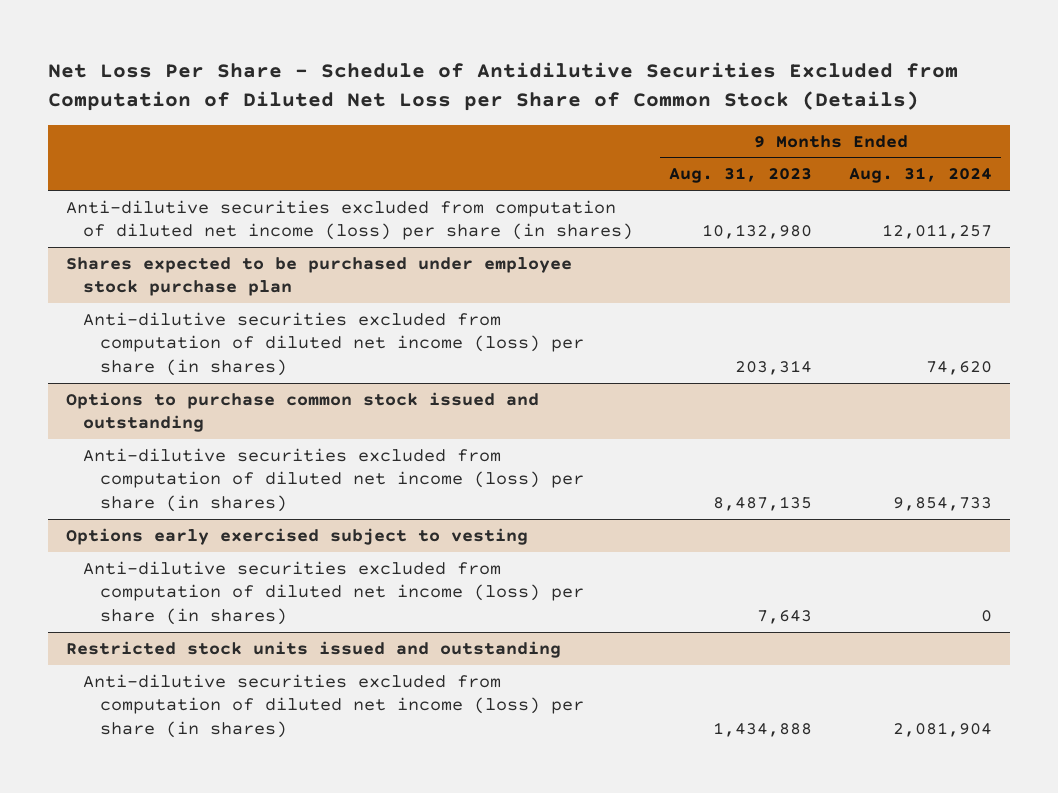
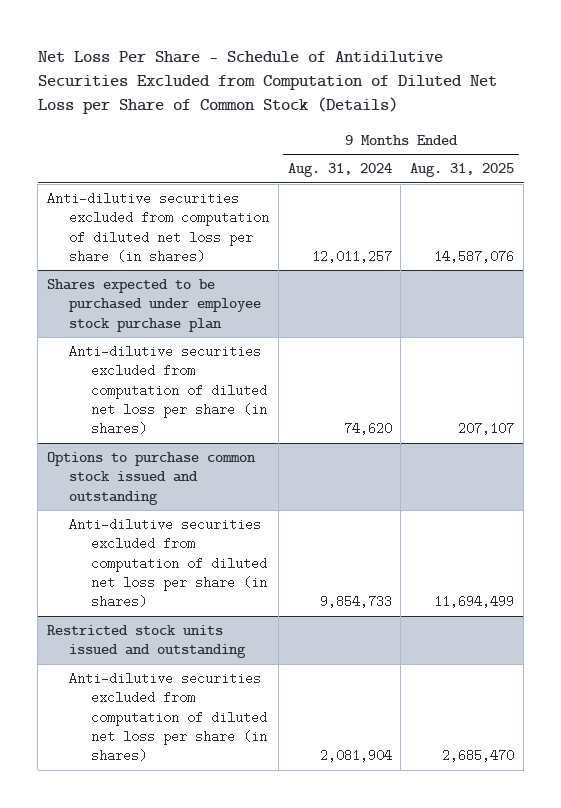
[669,167,813,184] Aug. 31, 2023 -> none
none -> [410,163,515,178] Aug. 31, 2025
[66,199,634,241] Anti-dilutive securities excluded from computation of diluted net income (loss) per share (in shares) -> [46,191,269,263] Anti-dilutive securities excluded from computation of diluted net loss per share (in shares)
[83,311,585,376] Anti-dilutive securities excluded from computation of diluted net income (loss) per share (in shares) -> [68,344,267,436] Anti-dilutive securities excluded from computation of diluted net loss per share (in shares)
[66,527,529,545] Options early exercised subject to vesting -> none
[83,560,585,625] Anti-dilutive securities excluded from computation of diluted net income (loss) per share (in shares) -> none
[83,447,585,512] Anti-dilutive securities excluded from computation of diluted net income (loss) per share (in shares) -> [68,517,267,609] Anti-dilutive securities excluded from computation of diluted net loss per share (in shares)
[83,673,585,738] Anti-dilutive securities excluded from computation of diluted net income (loss) per share (in shares) -> [68,671,267,763] Anti-dilutive securities excluded from computation of diluted net loss per share (in shares)

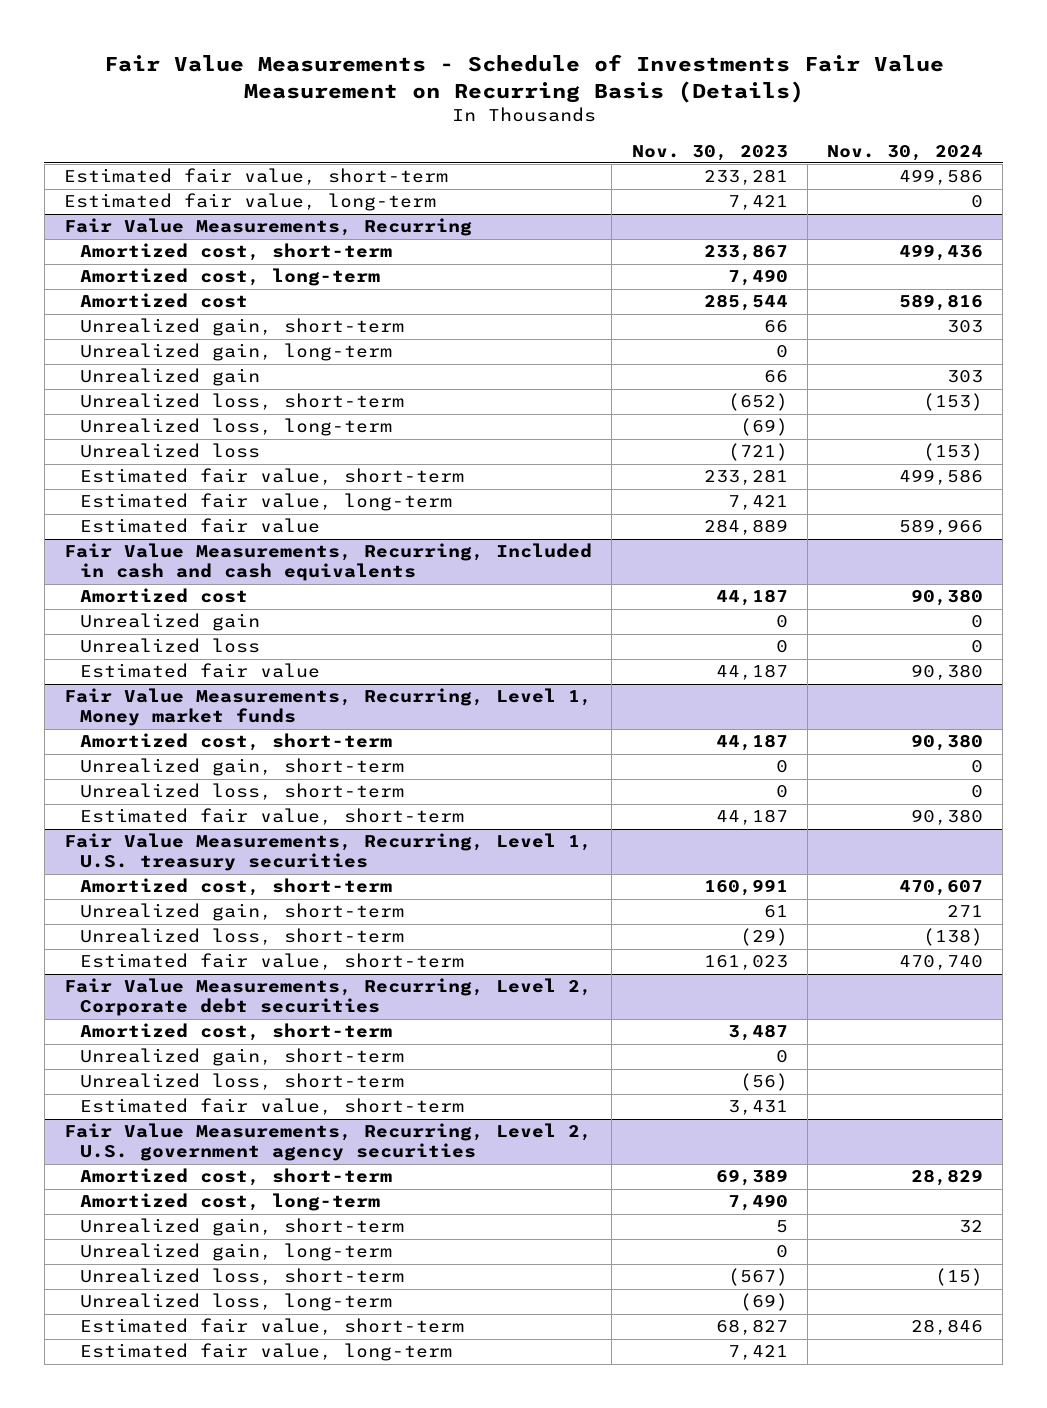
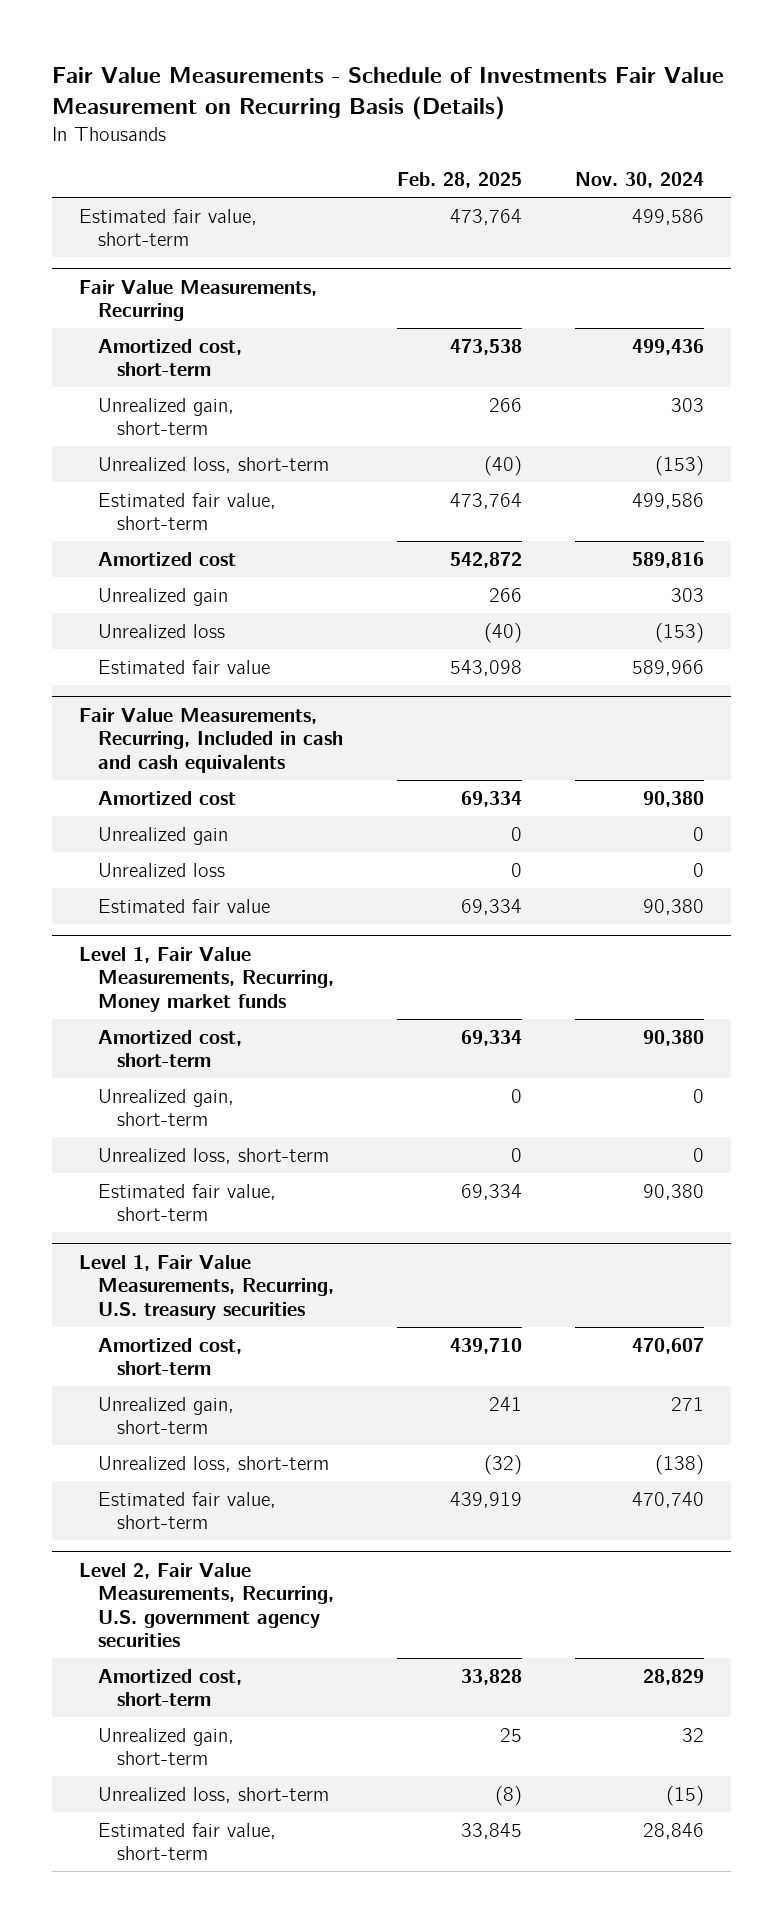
[631,144,788,161] Nov. 30, 2023 -> none
none -> [396,172,522,189] Feb. 28, 2025
[64,193,437,212] Estimated fair value, long-term -> none
[80,268,381,287] Amortized cost, long-term -> none
[80,343,393,362] Unrealized gain, long-term -> none
[80,418,393,437] Unrealized loss, long-term -> none
[80,493,453,512] Estimated fair value, long-term -> none
[80,293,249,309] Amortized cost -> [98,551,237,566] Amortized cost
[80,368,261,387] Unrealized gain -> [98,587,229,606] Unrealized gain
[80,443,261,459] Unrealized loss -> [98,623,226,638] Unrealized loss
[64,688,593,727] Fair Value Measurements, Recurring, Level 1, Money market funds -> [79,946,335,1012] Level 1, Fair Value Measurements, Recurring, Money market funds
[64,833,593,872] Fair Value Measurements, Recurring, Level 1, U.S. treasury securities -> [79,1254,335,1320] Level 1, Fair Value Measurements, Recurring, U.S. treasury securities
[64,978,593,1017] Fair Value Measurements, Recurring, Level 2, Corporate debt securities -> none
[80,1023,393,1042] Amortized cost, short-term -> none
[80,1048,405,1067] Unrealized gain, short-term -> none
[80,1073,405,1091] Unrealized loss, short-term -> none
[80,1098,465,1116] Estimated fair value, short-term -> none
[64,1123,593,1162] Fair Value Measurements, Recurring, Level 2, U.S. government agency securities -> [79,1562,335,1648] Level 2, Fair Value Measurements, Recurring, U.S. government agency securities
[80,1193,381,1212] Amortized cost, long-term -> none
[80,1243,393,1262] Unrealized gain, long-term -> none
[80,1293,393,1312] Unrealized loss, long-term -> none
[80,1343,453,1362] Estimated fair value, long-term -> none

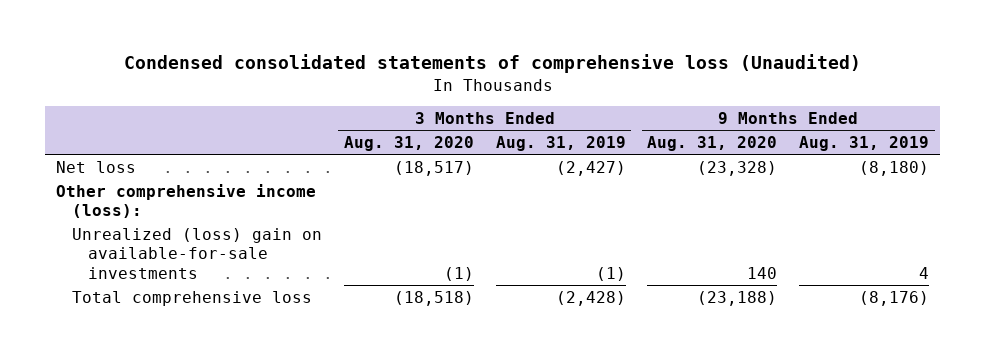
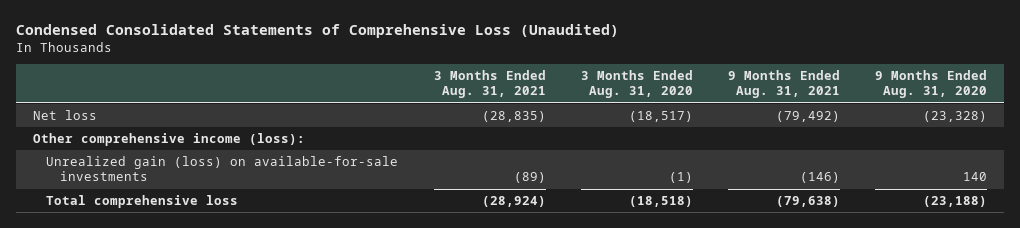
[123,54,861,74] Condensed consolidated statements of comprehensive loss (Unaudited) -> [15,23,619,38] Condensed Consolidated Statements of Comprehensive Loss (Unaudited)
[495,135,626,151] Aug. 31, 2019 -> none
[799,135,930,151] Aug. 31, 2019 -> none
none -> [433,70,546,99] 3 Months Ended Aug. 31, 2021
none -> [727,70,840,99] 9 Months Ended Aug. 31, 2021
[71,227,322,279] Unrealized (loss) gain on available-for-sale investments -> [46,156,399,182] Unrealized gain (loss) on available-for-sale investments

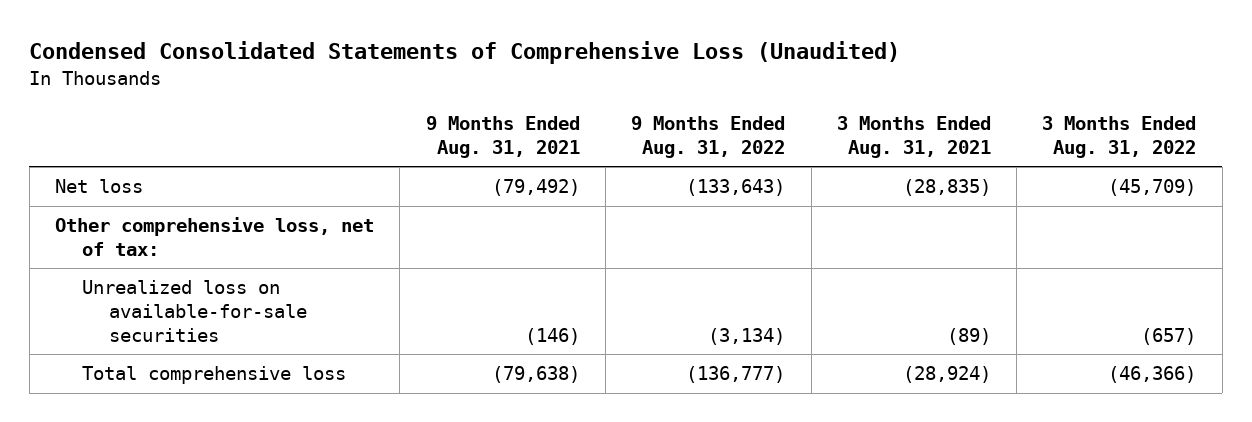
[580,70,693,99] 3 Months Ended Aug. 31, 2020 -> none
[874,70,987,99] 9 Months Ended Aug. 31, 2020 -> none
none -> [631,115,786,158] 9 Months Ended Aug. 31, 2022
none -> [1042,115,1197,158] 3 Months Ended Aug. 31, 2022
[33,133,306,147] Other comprehensive income (loss): -> [55,217,375,256] Other comprehensive loss, net of tax:
[46,156,399,182] Unrealized gain (loss) on available-for-sale investments -> [81,280,307,342] Unrealized loss on available-for-sale securities

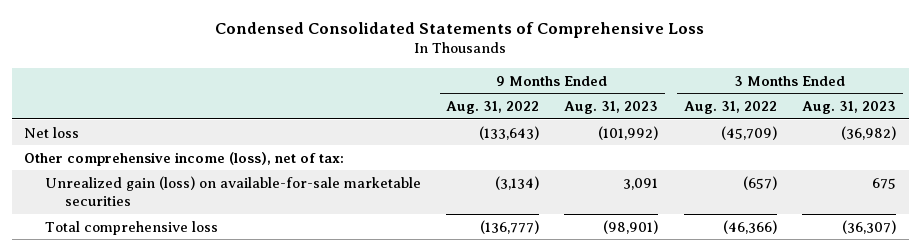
[29,40,901,64] Condensed Consolidated Statements of Comprehensive Loss (Unaudited) -> [215,22,705,39] Condensed Consolidated Statements of Comprehensive Loss
[425,115,580,158] 9 Months Ended Aug. 31, 2021 -> none
[836,115,991,158] 3 Months Ended Aug. 31, 2021 -> none
none -> [564,100,659,114] Aug. 31, 2023
none -> [802,100,897,114] Aug. 31, 2023
[55,217,375,256] Other comprehensive loss, net of tax: -> [24,151,345,166] Other comprehensive income (loss), net of tax:
[81,280,307,342] Unrealized loss on available-for-sale securities -> [44,175,421,207] Unrealized gain (loss) on available-for-sale marketable securities

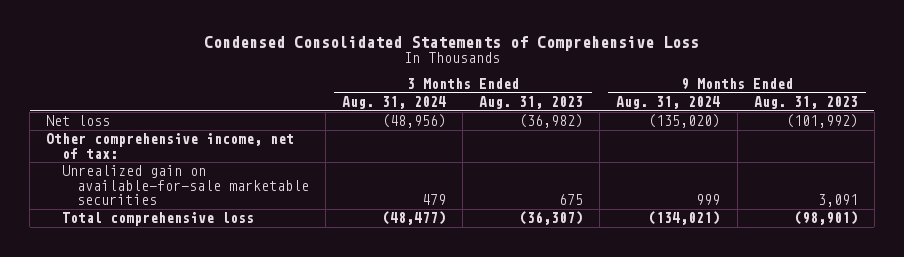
[446,100,540,114] Aug. 31, 2022 -> none
[683,100,777,114] Aug. 31, 2022 -> none
none -> [342,95,447,109] Aug. 31, 2024
none -> [616,95,721,109] Aug. 31, 2024
[24,151,345,166] Other comprehensive income (loss), net of tax: -> [46,133,295,159] Other comprehensive income, net of tax:
[44,175,421,207] Unrealized gain (loss) on available-for-sale marketable securities -> [61,165,310,206] Unrealized gain on available-for-sale marketable securities

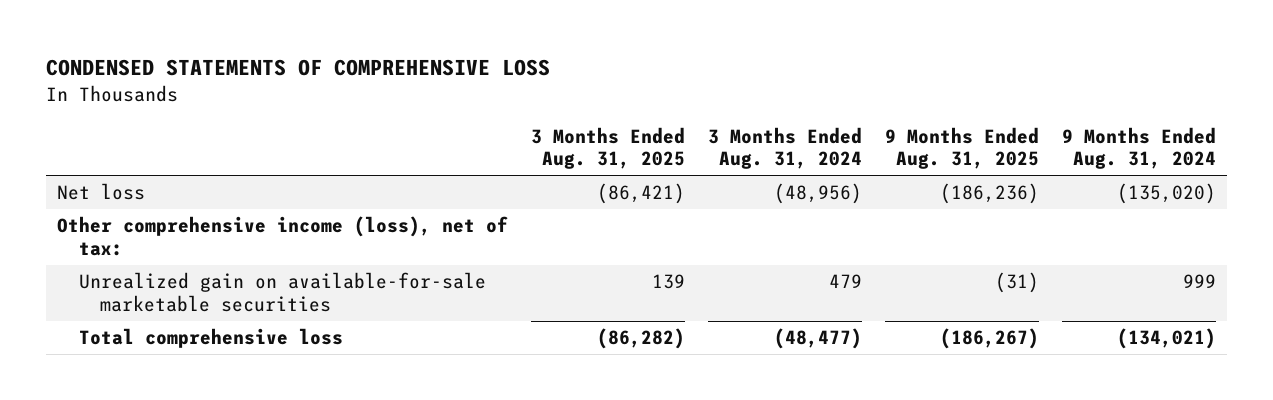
[203,35,699,51] Condensed Consolidated Statements of Comprehensive Loss -> [45,59,550,77] CONDENSED STATEMENTS OF COMPREHENSIVE LOSS
[479,95,584,109] Aug. 31, 2023 -> none
[753,95,858,109] Aug. 31, 2023 -> none
none -> [531,126,686,170] 3 Months Ended Aug. 31, 2025
none -> [884,126,1039,170] 9 Months Ended Aug. 31, 2025
[46,133,295,159] Other comprehensive income, net of tax: -> [57,216,509,256] Other comprehensive income (loss), net of tax:

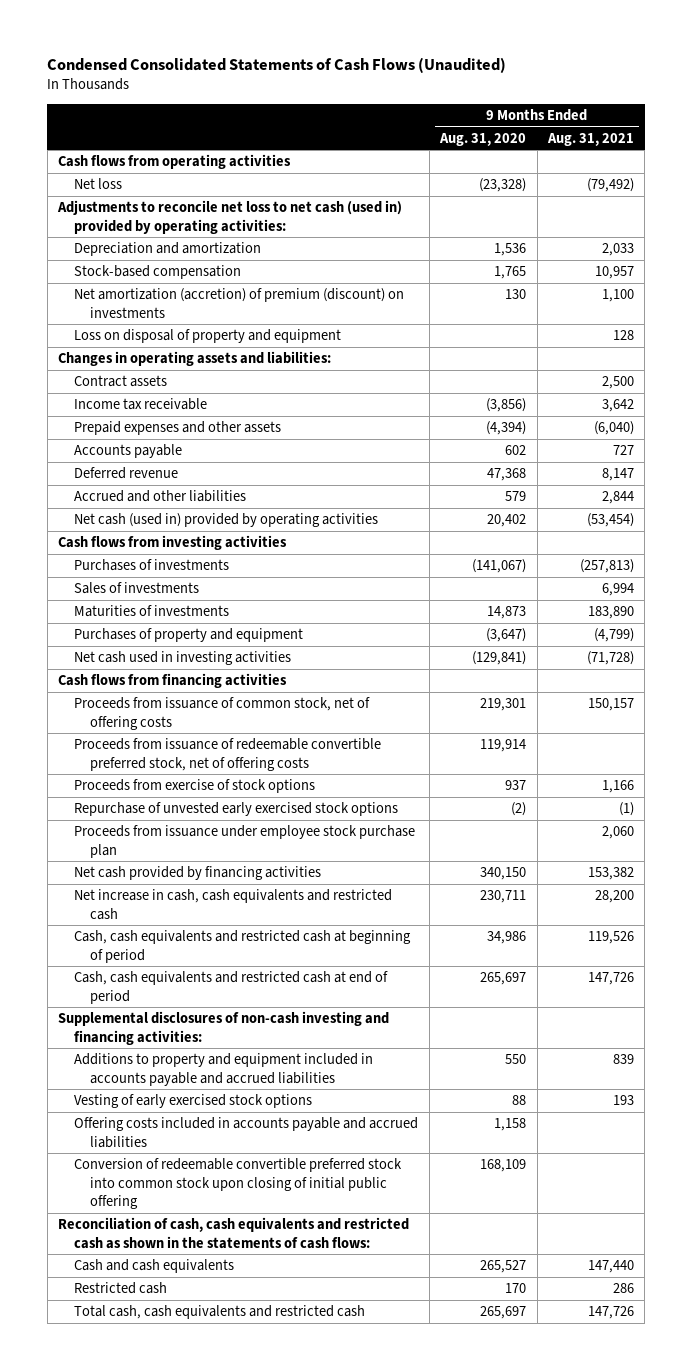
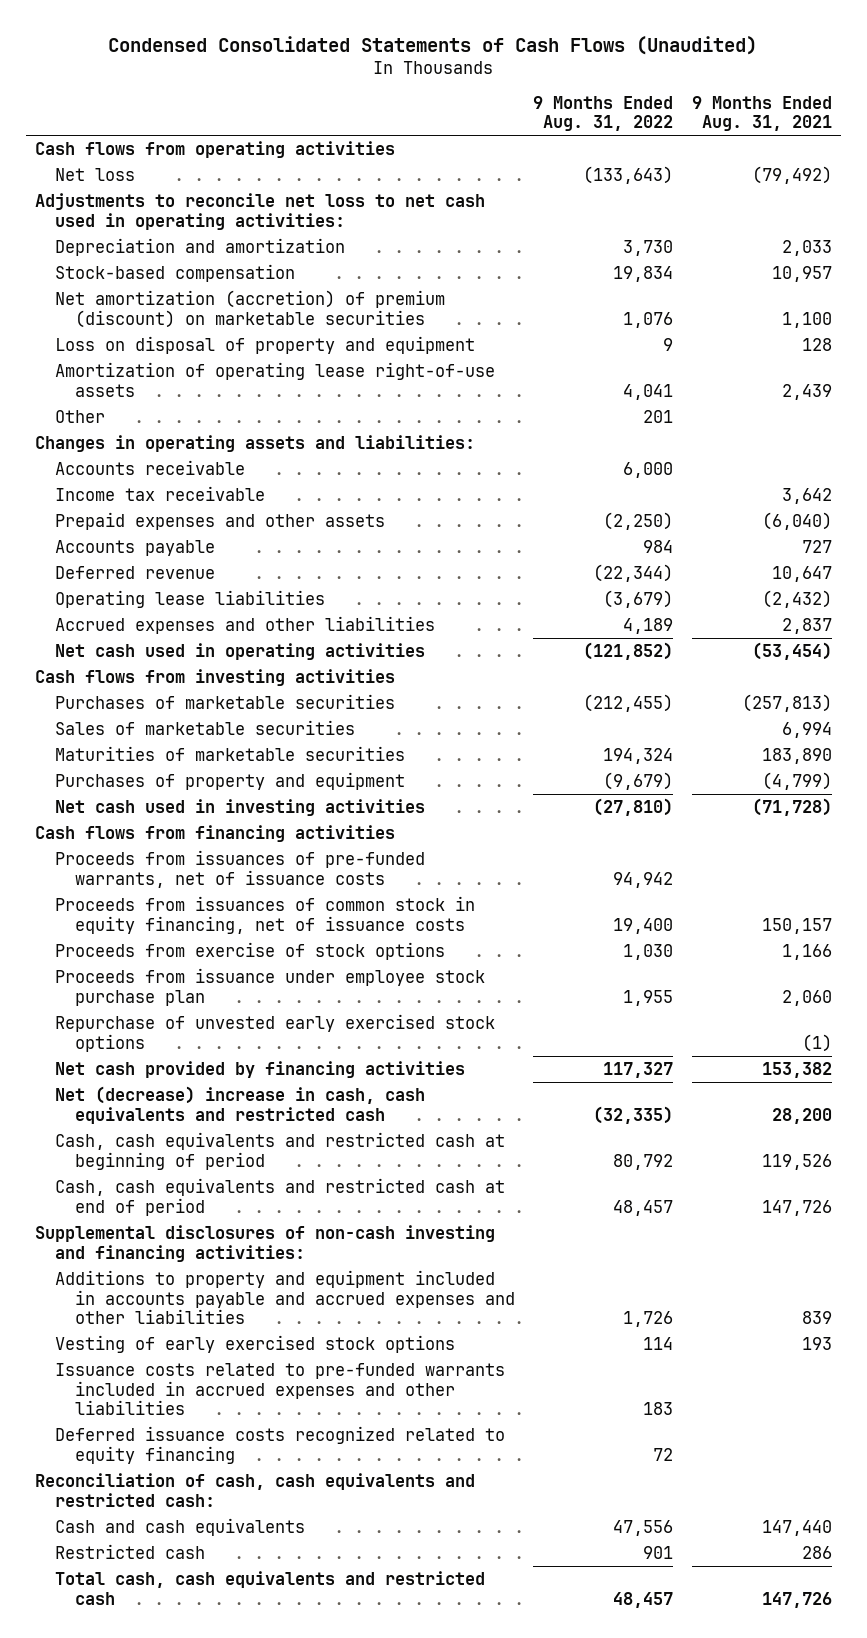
[439,132,527,146] Aug. 31, 2020 -> none
none -> [533,95,674,132] 9 Months Ended Aug. 31, 2022
[57,200,403,234] Adjustments to reconcile net loss to net cash (used in) provided by operating activities: -> [35,192,486,230] Adjustments to reconcile net loss to net cash used in operating activities:
[74,288,405,318] Net amortization (accretion) of premium (discount) on investments -> [55,289,446,328] Net amortization (accretion) of premium (discount) on marketable securities
none -> [55,361,496,397] Amortization of operating lease right-of-use assets
none -> [55,409,106,423] Other
[74,375,168,388] Contract assets -> none
none -> [55,459,246,475] Accounts receivable
[601,468,634,482] 8,147 -> [771,565,832,582] 10,647
none -> [55,589,326,608] Operating lease liabilities
[74,490,247,503] Accrued and other liabilities -> [55,615,436,634] Accrued expenses and other liabilities
[601,491,634,505] 2,844 -> [781,617,832,634] 2,837
[74,513,379,528] Net cash (used in) provided by operating activities -> [55,642,426,660] Net cash used in operating activities
[74,559,230,572] Purchases of investments -> [55,693,396,709] Purchases of marketable securities
[74,582,200,595] Sales of investments -> [55,719,356,735] Sales of marketable securities
[74,605,230,618] Maturities of investments -> [55,745,406,761] Maturities of marketable securities
[74,738,382,771] Proceeds from issuance of redeemable convertible preferred stock, net of offering costs -> none
none -> [55,849,426,888] Proceeds from issuances of pre-funded warrants, net of issuance costs
[74,697,371,730] Proceeds from issuance of common stock, net of offering costs -> [55,895,476,934] Proceeds from issuances of common stock in equity financing, net of issuance costs
[74,802,399,817] Repurchase of unvested early exercised stock options -> [55,1013,496,1052] Repurchase of unvested early exercised stock options
[74,889,393,920] Net increase in cash, cash equivalents and restricted cash -> [55,1085,426,1124] Net (decrease) increase in cash, cash equivalents and restricted cash
[74,1053,374,1086] Additions to property and equipment included in accounts payable and accrued liabilities -> [55,1269,516,1325] Additions to property and equipment included in accounts payable and accrued expenses and other liabilities
[74,1117,419,1148] Offering costs included in accounts payable and accrued liabilities -> none
[74,1158,403,1210] Conversion of redeemable convertible preferred stock into common stock upon closing of initial public offering -> none
none -> [55,1362,506,1416] Issuance costs related to pre-funded warrants included in accrued expenses and other liabilities
none -> [55,1425,506,1464] Deferred issuance costs recognized related to equity financing
[58,1217,410,1249] Reconciliation of cash, cash equivalents and restricted cash as shown in the statements of cash flows: -> [35,1472,476,1507] Reconciliation of cash, cash equivalents and restricted cash:

